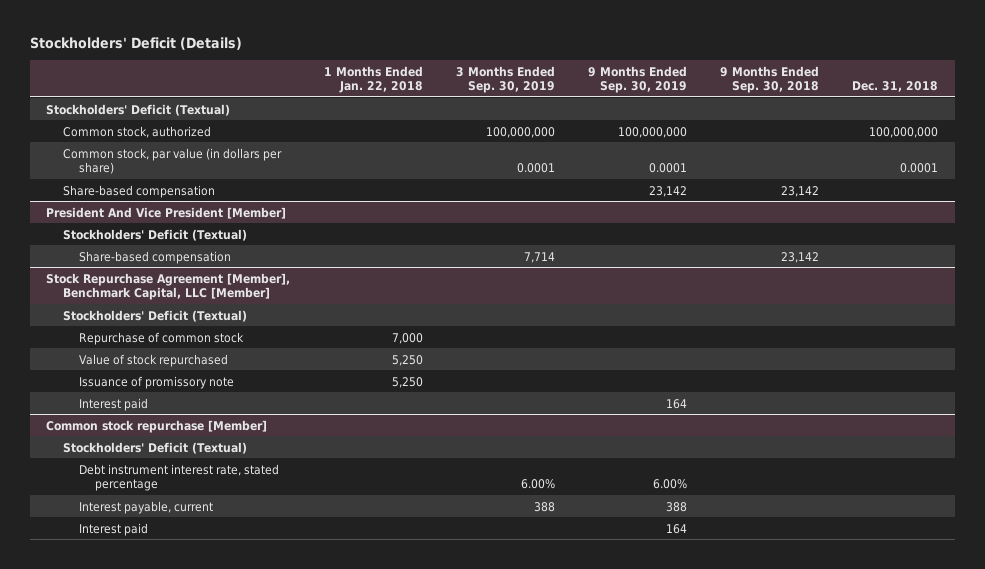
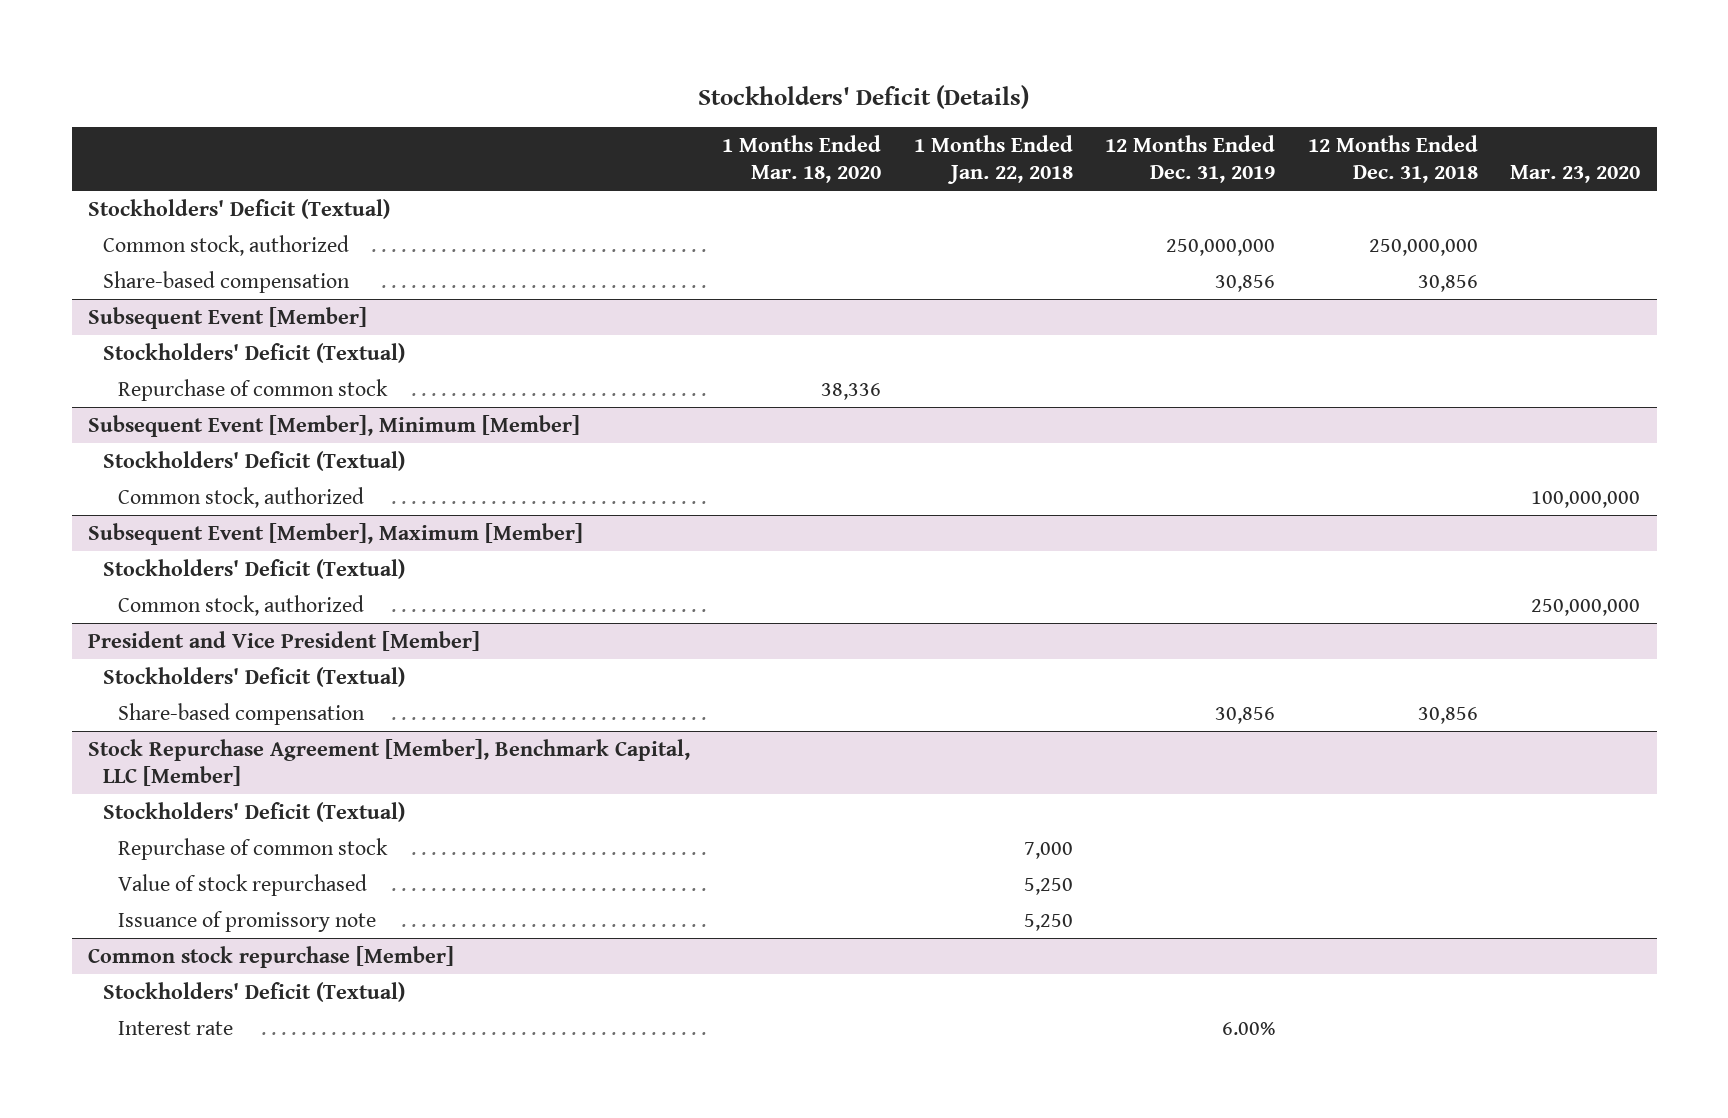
[455,65,555,94] 3 Months Ended Sep. 30, 2019 -> none
[587,65,687,94] 9 Months Ended Sep. 30, 2019 -> none
[719,65,819,94] 9 Months Ended Sep. 30, 2018 -> none
[852,81,939,93] Dec. 31, 2018 -> none
none -> [722,134,882,183] 1 Months Ended Mar. 18, 2020
none -> [1105,134,1276,183] 12 Months Ended Dec. 31, 2019
none -> [1307,134,1478,183] 12 Months Ended Dec. 31, 2018
none -> [1510,164,1641,183] Mar. 23, 2020
[62,147,282,174] Common stock, par value (in dollars per share) -> none
none -> [87,306,367,329] Subsequent Event [Member]
none -> [103,342,406,363] Stockholders' Deficit (Textual)
none -> [118,378,389,401] Repurchase of common stock
none -> [87,414,580,437] Subsequent Event [Member], Minimum [Member]
none -> [103,450,406,471] Stockholders' Deficit (Textual)
none -> [118,486,365,508] Common stock, authorized
none -> [87,522,583,545] Subsequent Event [Member], Maximum [Member]
none -> [103,558,406,579] Stockholders' Deficit (Textual)
none -> [118,594,365,616] Common stock, authorized
[46,206,287,219] President And Vice President [Member] -> [87,630,480,651] President and Vice President [Member]
[78,397,148,411] Interest paid -> none
[78,500,213,514] Interest payable, current -> none
[78,522,148,536] Interest paid -> none
[78,463,279,491] Debt instrument interest rate, stated percentage -> [118,1020,234,1035] Interest rate

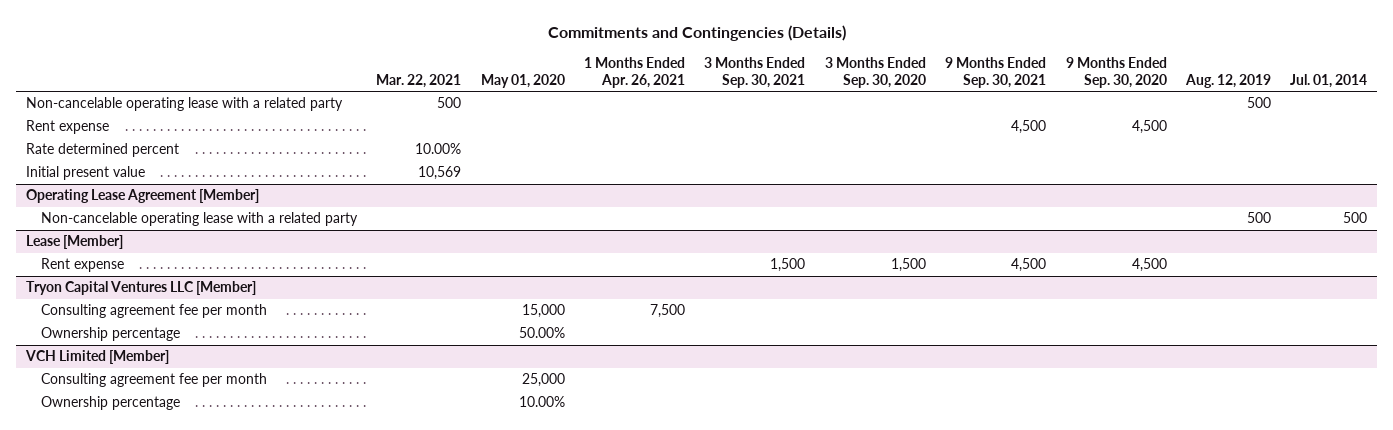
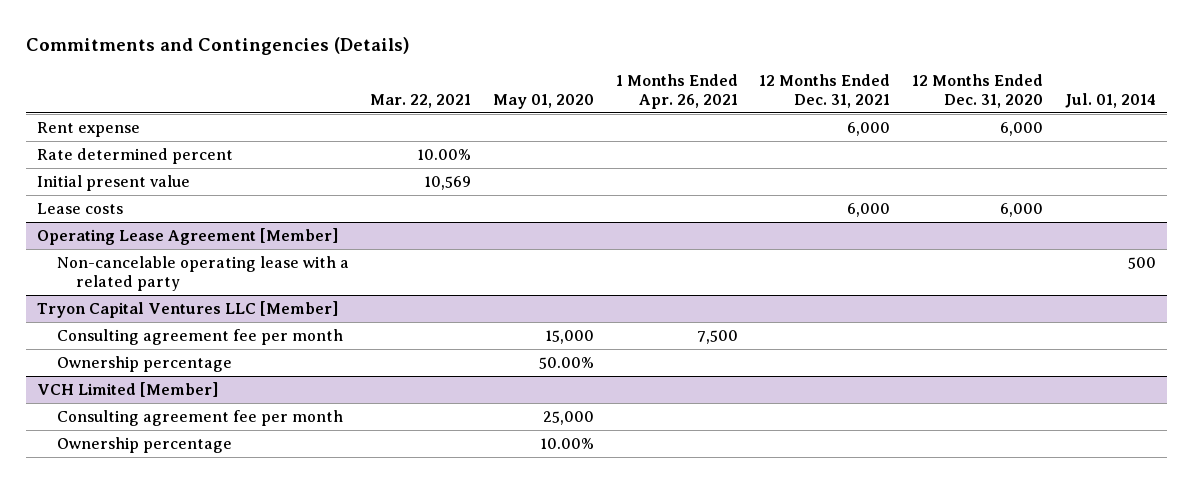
[704,57,806,89] 3 Months Ended Sep. 30, 2021 -> none
[824,57,926,89] 3 Months Ended Sep. 30, 2020 -> none
[945,57,1047,89] 9 Months Ended Sep. 30, 2021 -> none
[1065,57,1167,89] 9 Months Ended Sep. 30, 2020 -> none
[1184,74,1271,89] Aug. 12, 2019 -> none
none -> [759,73,891,108] 12 Months Ended Dec. 31, 2021
none -> [912,73,1044,108] 12 Months Ended Dec. 31, 2020
[25,97,343,112] Non-cancelable operating lease with a related party -> none
none -> [37,202,124,214] Lease costs
[25,235,123,250] Lease [Member] -> none
[40,258,124,273] Rent expense -> none

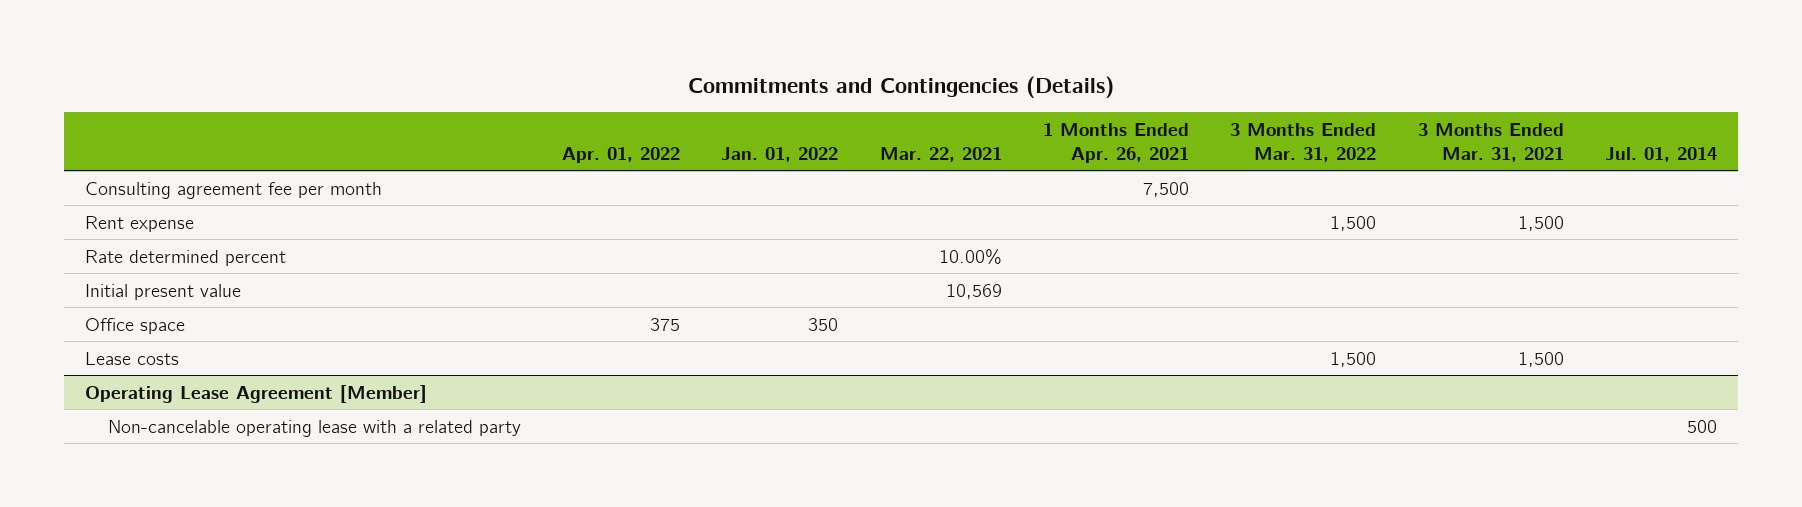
[492,93,594,109] May 01, 2020 -> none
[759,73,891,108] 12 Months Ended Dec. 31, 2021 -> none
[912,73,1044,108] 12 Months Ended Dec. 31, 2020 -> none
none -> [561,146,680,163] Apr. 01, 2022
none -> [721,146,839,162] Jan. 01, 2022
none -> [1230,122,1377,162] 3 Months Ended Mar. 31, 2022
none -> [1417,122,1564,162] 3 Months Ended Mar. 31, 2021
none -> [84,181,382,199] Consulting agreement fee per month
none -> [84,317,185,334] Office space
[37,300,339,318] Tryon Capital Ventures LLC [Member] -> none
[56,328,343,345] Consulting agreement fee per month -> none
[56,355,232,372] Ownership percentage -> none
[37,381,219,397] VCH Limited [Member] -> none
[56,409,343,426] Consulting agreement fee per month -> none
[56,436,232,453] Ownership percentage -> none

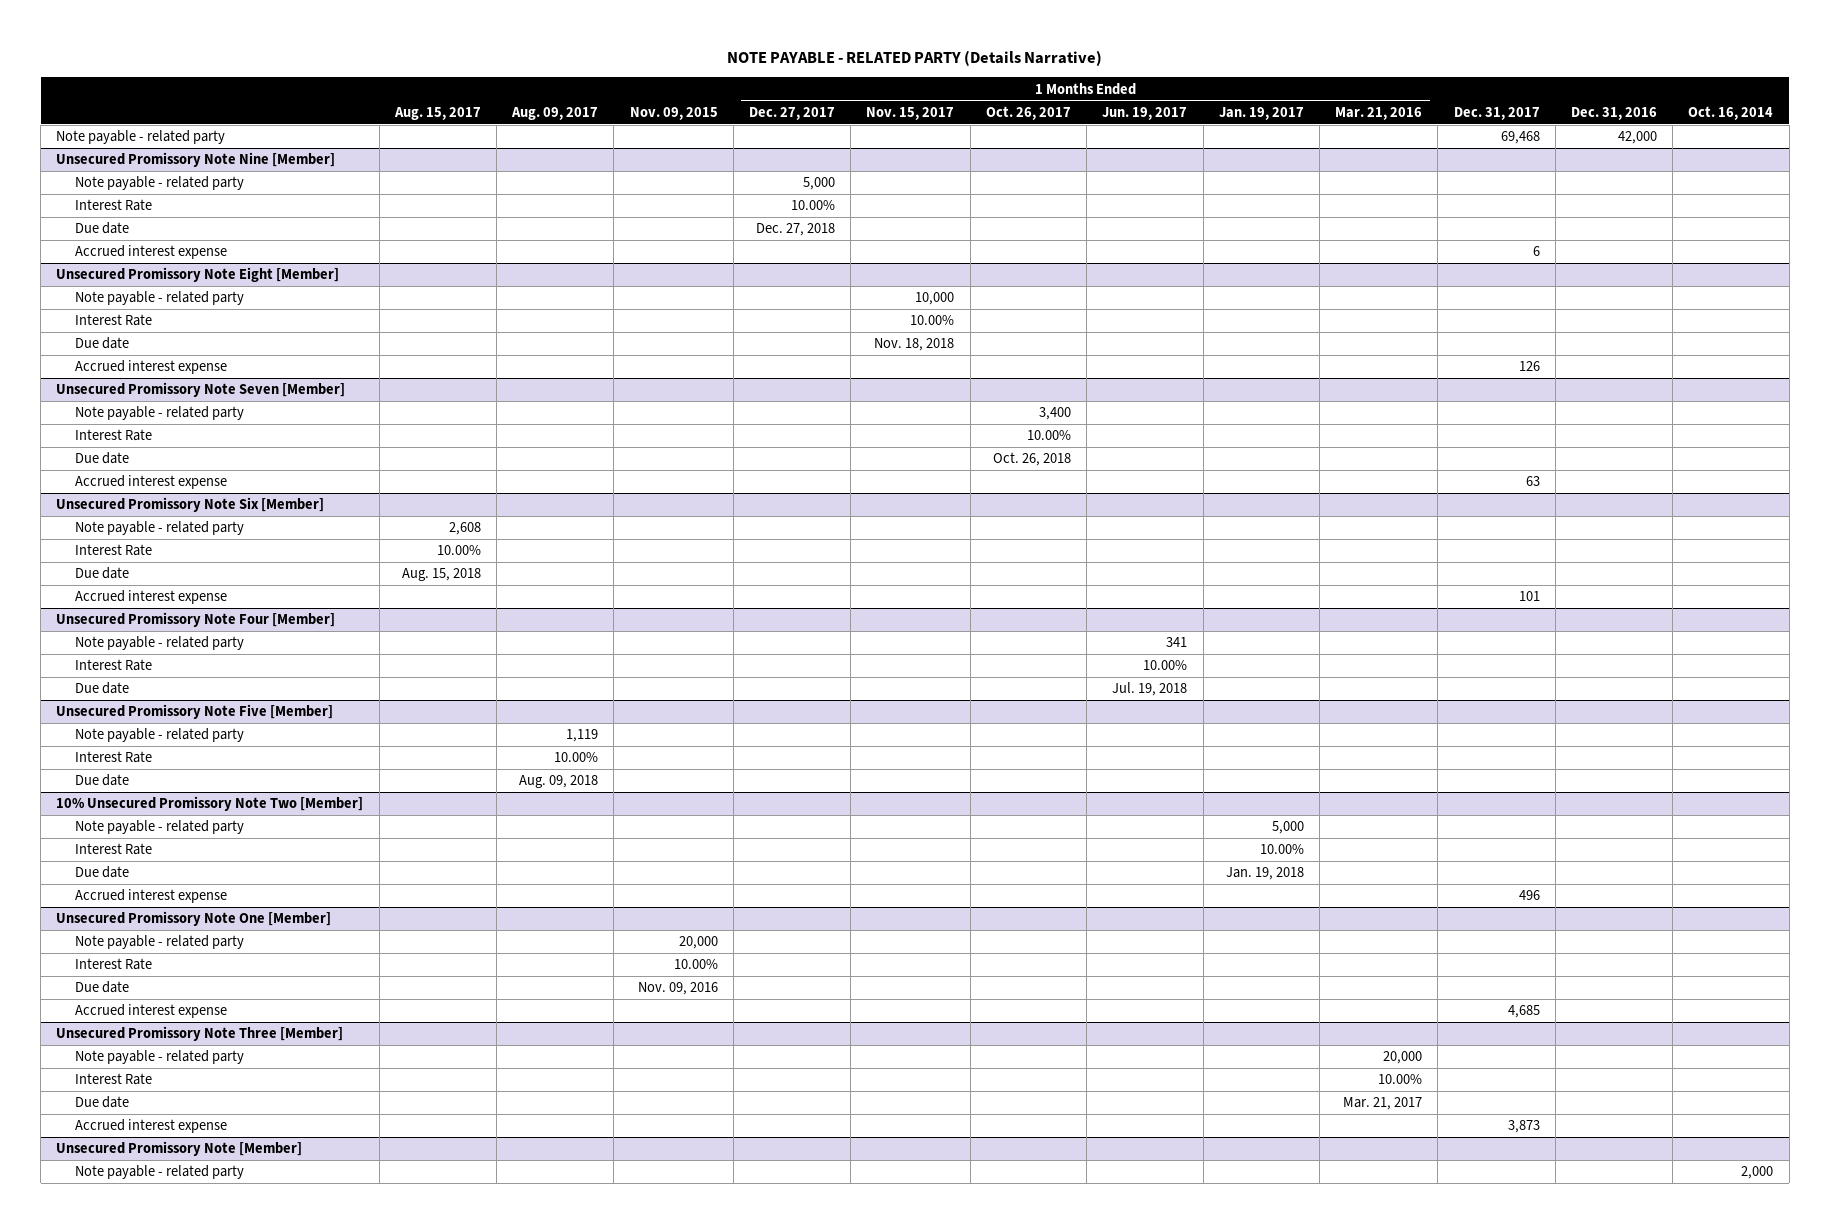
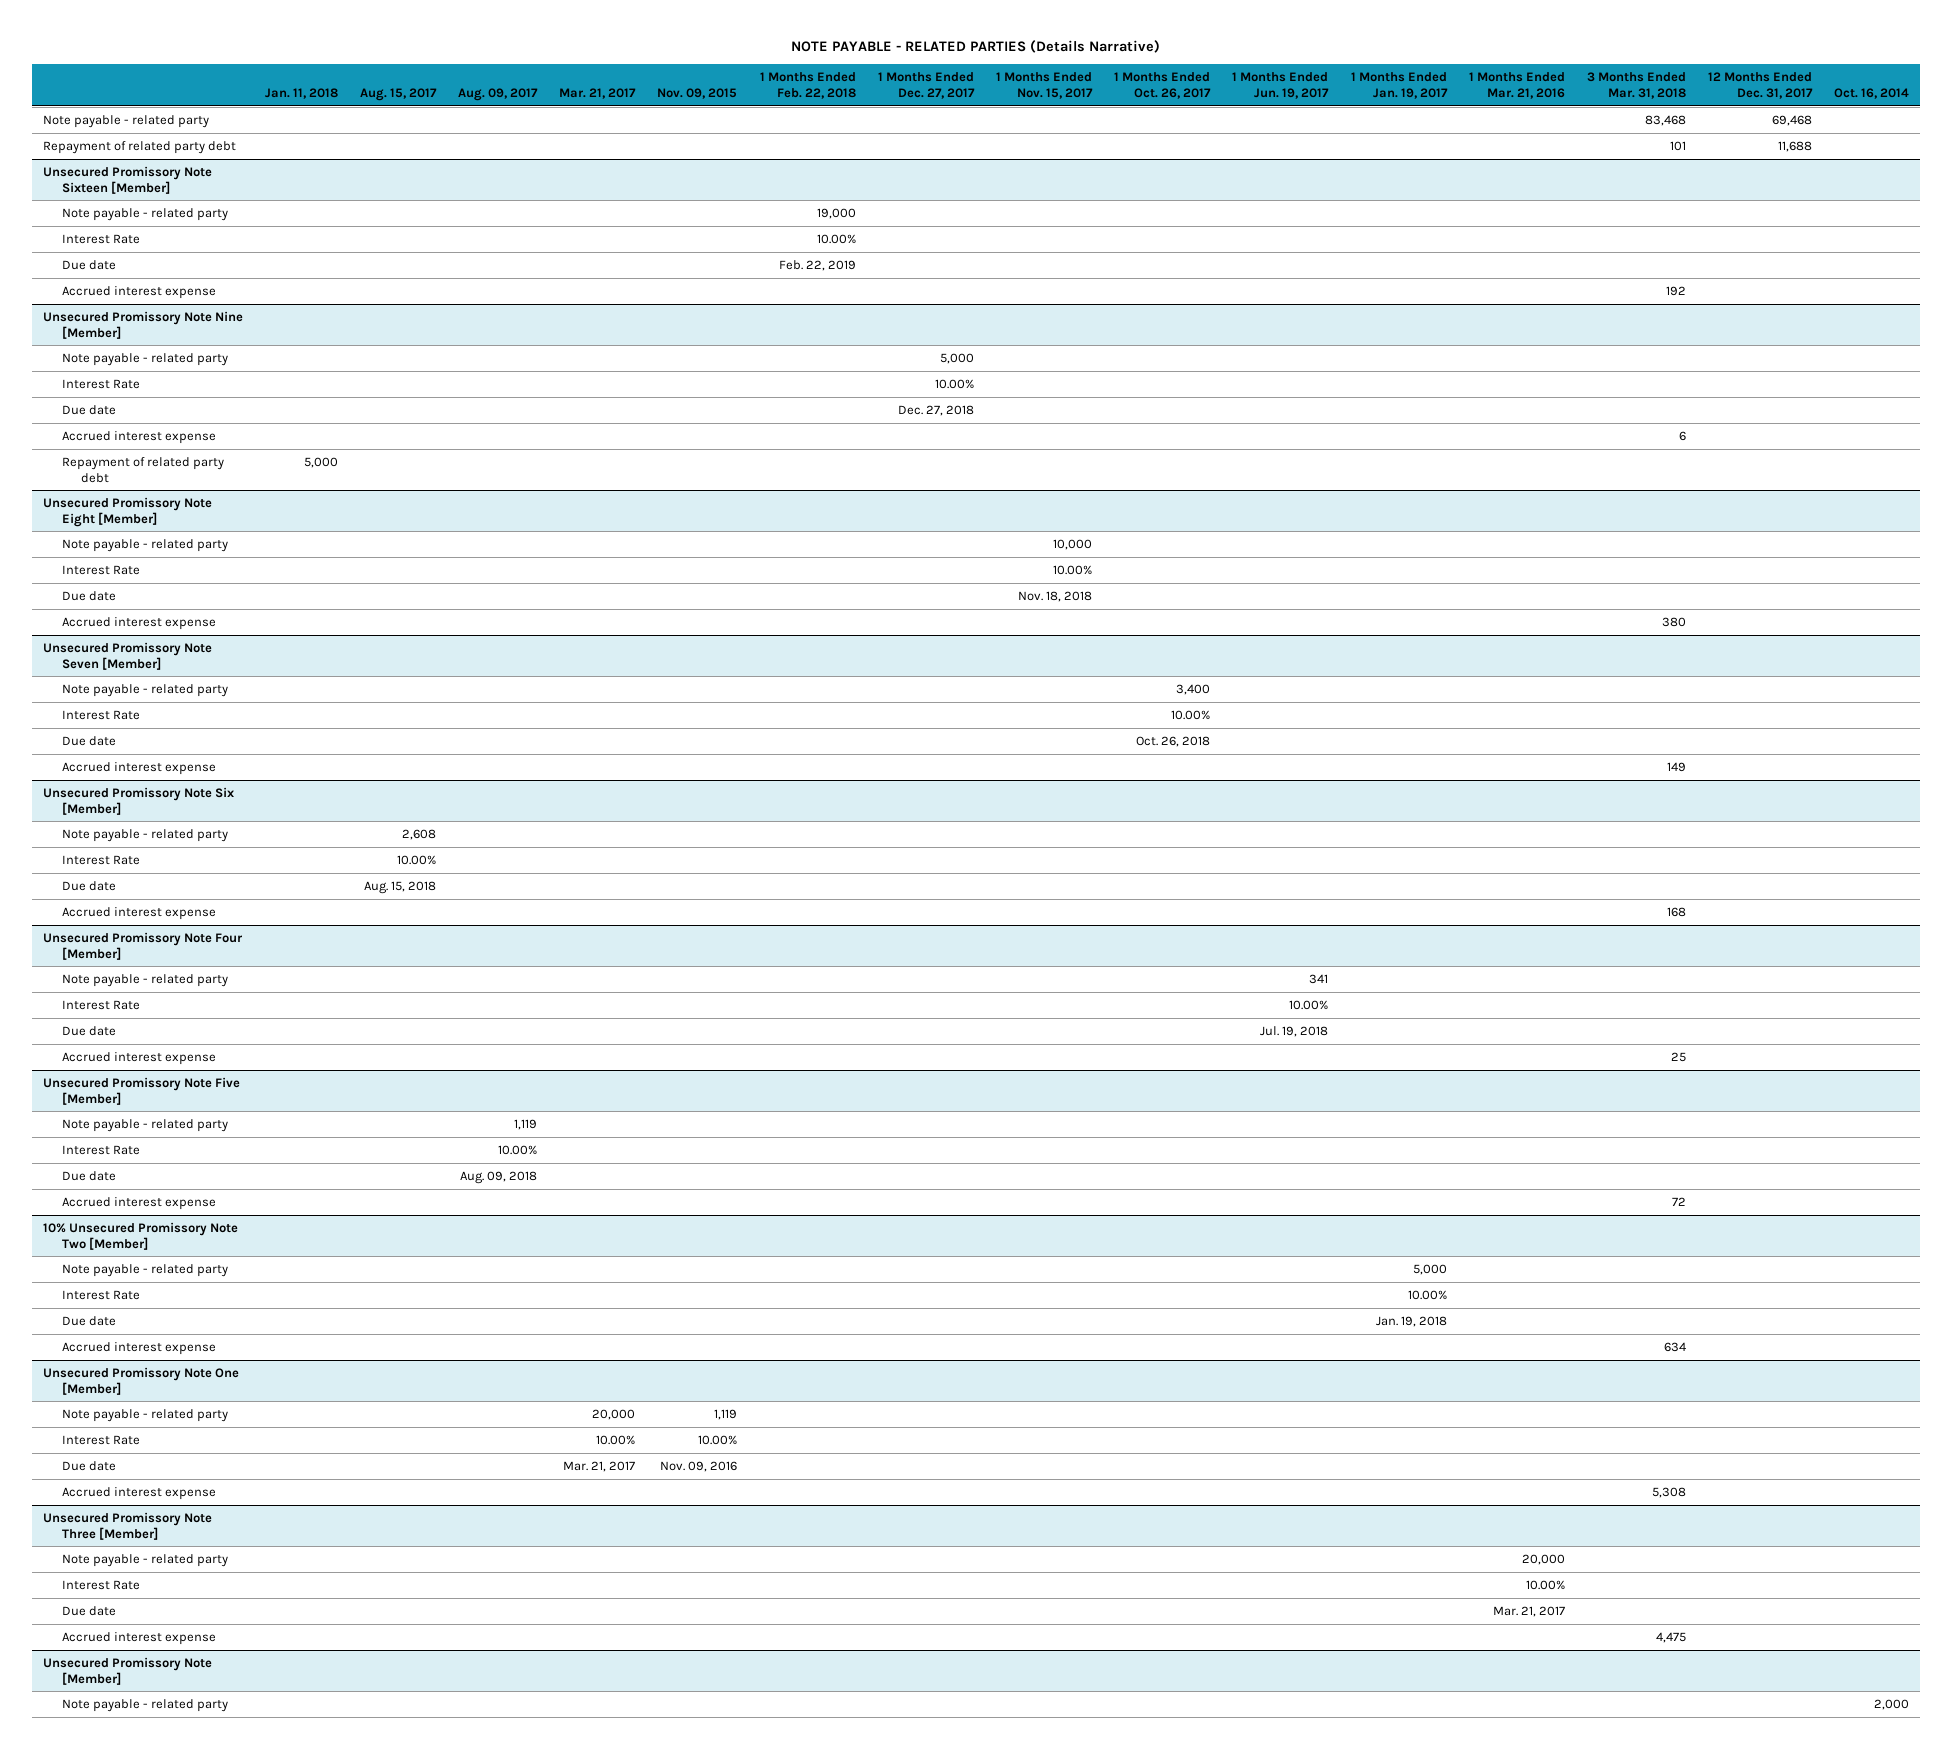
[726,50,1102,67] NOTE PAYABLE - RELATED PARTY (Details Narrative) -> [790,40,1160,54] NOTE PAYABLE - RELATED PARTIES (Details Narrative)
[1453,107,1540,121] Dec. 31, 2017 -> none
[1571,107,1658,121] Dec. 31, 2016 -> none
none -> [264,87,338,99] Jan. 11, 2018
none -> [559,87,637,99] Mar. 21, 2017
none -> [759,72,856,99] 1 Months Ended Feb. 22, 2018
none -> [1586,72,1686,99] 3 Months Ended Mar. 31, 2018
none -> [1708,72,1814,99] 12 Months Ended Dec. 31, 2017
none -> [42,140,236,154] Repayment of related party debt
none -> [42,165,212,194] Unsecured Promissory Note Sixteen [Member]
none -> [61,207,228,221] Note payable - related party
none -> [61,233,140,244] Interest Rate
none -> [61,259,116,270] Due date
none -> [61,285,216,299] Accrued interest expense
none -> [61,456,224,483] Repayment of related party debt
none -> [61,1051,216,1065] Accrued interest expense
none -> [61,1196,216,1210] Accrued interest expense
[678,936,718,950] 20,000 -> [714,1408,738,1420] 1,119

